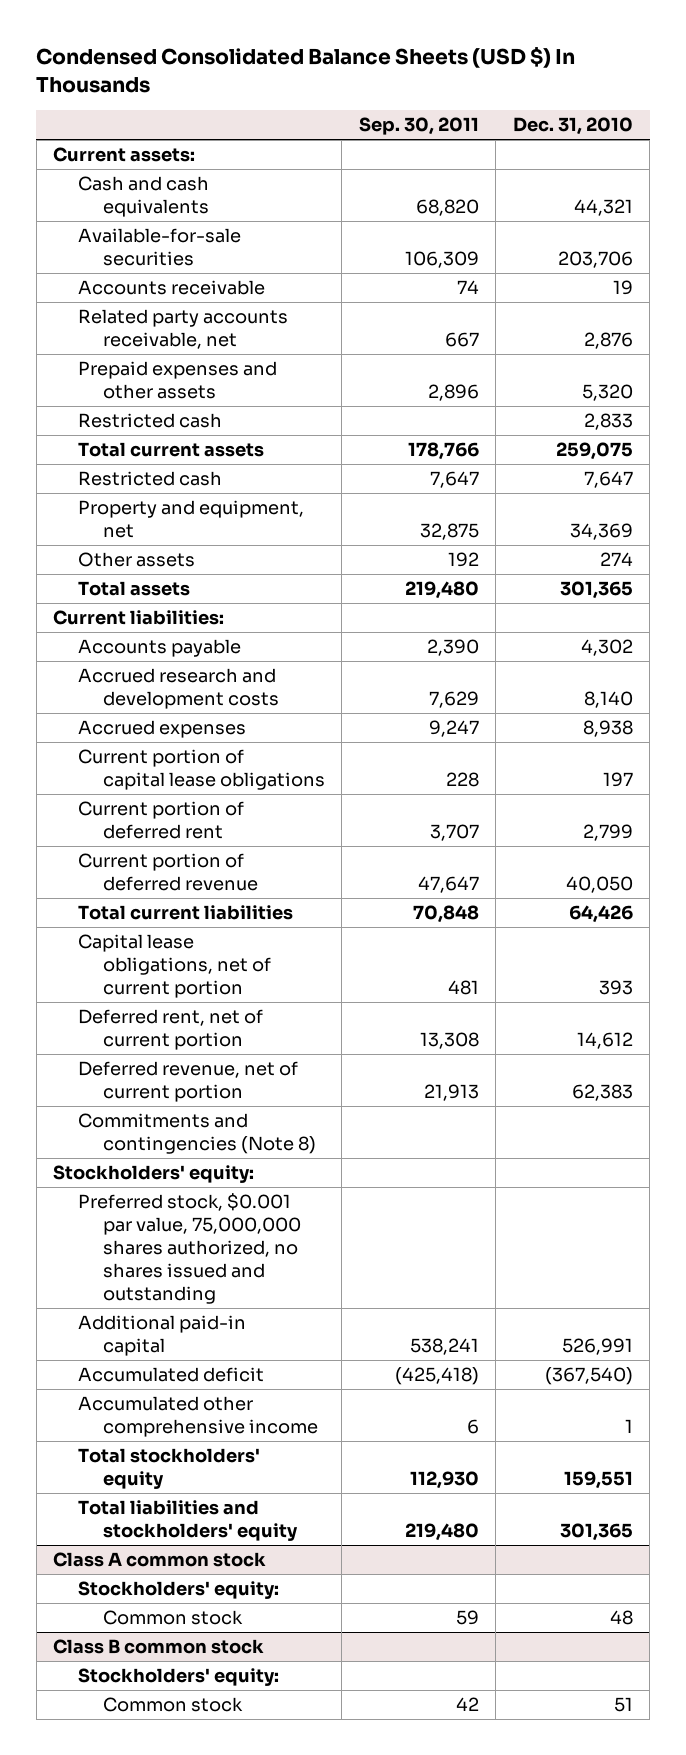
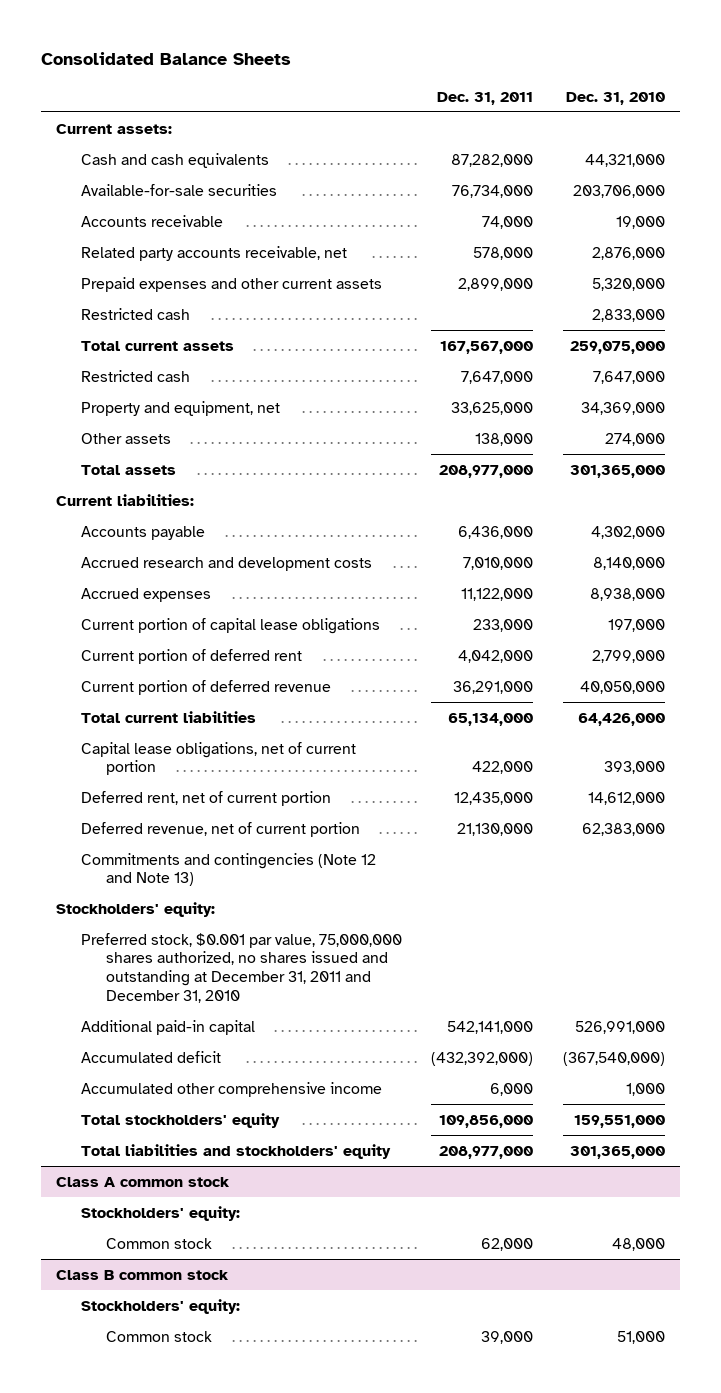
[36,47,576,94] Condensed Consolidated Balance Sheets (USD $) In Thousands -> [41,52,292,66] Consolidated Balance Sheets
[358,117,479,136] Sep. 30, 2011 -> none
none -> [437,91,534,105] Dec. 31, 2011
[573,199,633,217] 44,321 -> [585,153,666,167] 44,321,000
[557,251,633,269] 203,706 -> [573,184,666,198] 203,706,000
[612,280,633,296] 19 -> [616,215,666,229] 19,000
[583,332,633,350] 2,876 -> [592,246,666,260] 2,876,000
[77,361,277,400] Prepaid expenses and other assets -> [80,276,382,292] Prepaid expenses and other current assets
[581,384,633,402] 5,320 -> [592,277,666,291] 5,320,000
[583,413,633,431] 2,833 -> [592,308,666,322] 2,833,000
[555,442,633,461] 259,075 -> [570,340,666,354] 259,075,000
[583,471,633,489] 7,647 -> [593,370,666,384] 7,647,000
[569,523,633,541] 34,369 -> [581,401,666,415] 34,369,000
[599,552,633,567] 274 -> [605,432,666,446] 274,000
[559,581,633,600] 301,365 -> [570,464,666,478] 301,365,000
[580,639,633,657] 4,302 -> [591,525,666,539] 4,302,000
[583,691,633,709] 8,140 -> [593,556,666,570] 8,140,000
[582,720,633,738] 8,938 -> [590,587,666,601] 8,938,000
[602,772,633,788] 197 -> [608,618,666,632] 197,000
[582,824,633,842] 2,799 -> [592,649,666,663] 2,799,000
[565,876,633,894] 40,050 -> [580,680,666,694] 40,050,000
[568,905,633,924] 64,426 -> [578,712,666,726] 64,426,000
[598,980,633,996] 393 -> [604,761,666,775] 393,000
[576,1032,633,1050] 14,612 -> [588,791,666,805] 14,612,000
[571,1084,633,1102] 62,383 -> [582,822,666,836] 62,383,000
[77,1113,316,1155] Commitments and contingencies (Note 8) -> [80,852,376,887] Commitments and contingencies (Note 12 and Note 13)
[77,1193,301,1305] Preferred stock, $0.001 par value, 75,000,000 shares authorized, no shares issued and outstanding -> [80,932,402,1003] Preferred stock, $0.001 par value, 75,000,000 shares authorized, no shares issued and outstanding at December 31, 2011 and December 31, 2010
[561,1338,633,1356] 526,991 -> [575,1020,666,1034] 526,991,000
[544,1367,633,1386] (367,540) -> [563,1051,666,1066] (367,540,000)
[624,1419,633,1434] 1 -> [626,1082,666,1096] 1,000
[563,1471,633,1490] 159,551 -> [574,1114,666,1128] 159,551,000
[559,1523,633,1542] 301,365 -> [570,1145,666,1159] 301,365,000
[609,1610,633,1626] 48 -> [612,1237,666,1251] 48,000
[613,1697,633,1713] 51 -> [617,1330,666,1344] 51,000

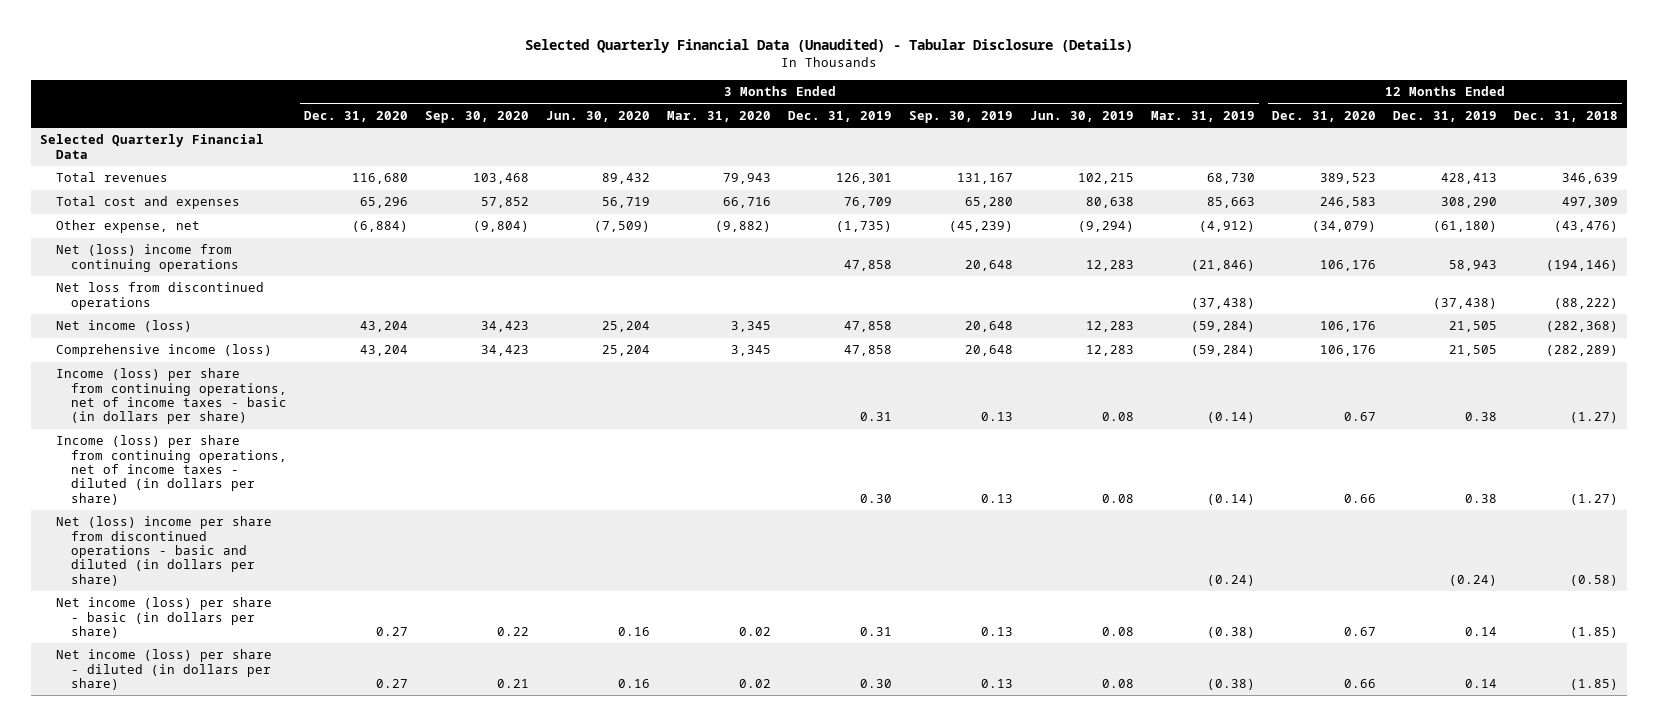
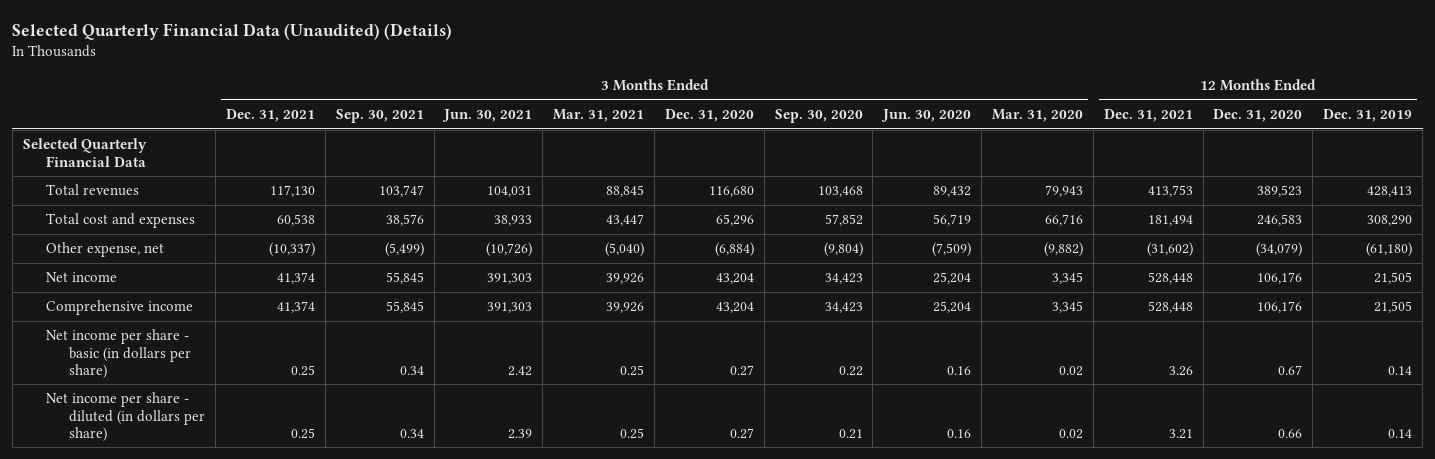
[524,39,1133,54] Selected Quarterly Financial Data (Unaudited) - Tabular Disclosure (Details) -> [12,22,453,40] Selected Quarterly Financial Data (Unaudited) (Details)
[788,110,893,122] Dec. 31, 2019 -> none
[909,110,1014,123] Sep. 30, 2019 -> none
[1030,110,1135,122] Jun. 30, 2019 -> none
[1151,110,1256,122] Mar. 31, 2019 -> none
[1514,110,1619,122] Dec. 31, 2018 -> none
none -> [226,109,316,123] Dec. 31, 2021
none -> [335,109,424,124] Sep. 30, 2021
none -> [442,109,533,123] Jun. 30, 2021
none -> [553,109,645,123] Mar. 31, 2021
none -> [1103,109,1193,123] Dec. 31, 2021
[55,244,240,272] Net (loss) income from continuing operations -> none
[55,282,264,310] Net loss from discontinued operations -> none
[55,368,288,425] Income (loss) per share from continuing operations, net of income taxes - basic (in dollars per share) -> none
[55,435,288,505] Income (loss) per share from continuing operations, net of income taxes - diluted (in dollars per share) -> none
[55,516,272,586] Net (loss) income per share from discontinued operations - basic and diluted (in dollars per share) -> none
[55,320,192,333] Net income (loss) -> [46,272,118,283] Net income
[55,344,272,358] Comprehensive income (loss) -> [46,300,194,316] Comprehensive income
[55,597,272,638] Net income (loss) per share - basic (in dollars per share) -> [46,329,192,380] Net income per share - basic (in dollars per share)
[55,649,272,690] Net income (loss) per share - diluted (in dollars per share) -> [46,392,206,443] Net income per share - diluted (in dollars per share)

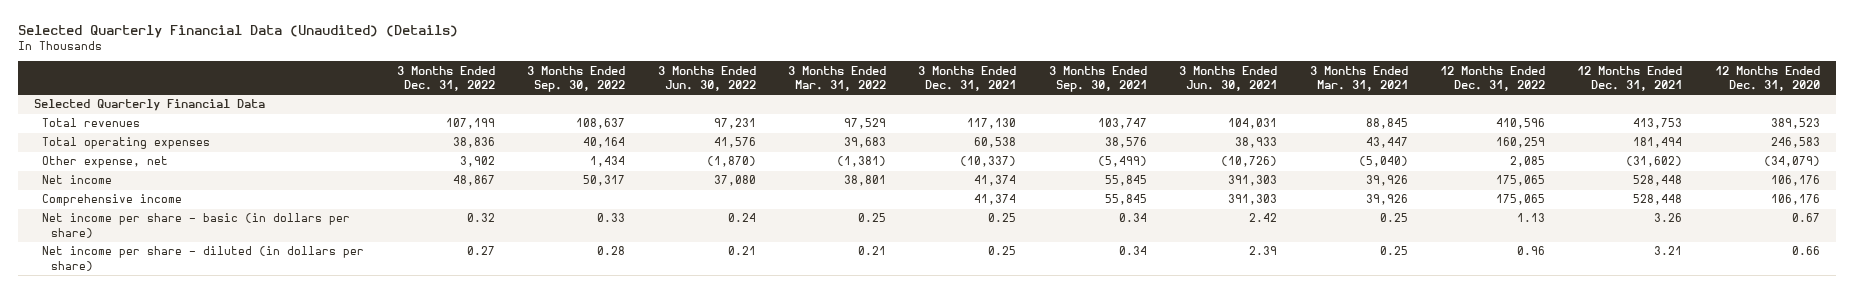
[664,109,754,123] Dec. 31, 2020 -> none
[774,109,863,124] Sep. 30, 2020 -> none
[881,109,972,123] Jun. 30, 2020 -> none
[992,109,1084,123] Mar. 31, 2020 -> none
[1323,109,1413,123] Dec. 31, 2019 -> none
none -> [396,65,495,92] 3 Months Ended Dec. 31, 2022
none -> [527,65,626,93] 3 Months Ended Sep. 30, 2022
none -> [657,65,756,92] 3 Months Ended Jun. 30, 2022
none -> [787,65,886,92] 3 Months Ended Mar. 31, 2022
none -> [1439,65,1545,92] 12 Months Ended Dec. 31, 2022
[46,213,196,229] Total cost and expenses -> [42,137,211,150] Total operating expenses

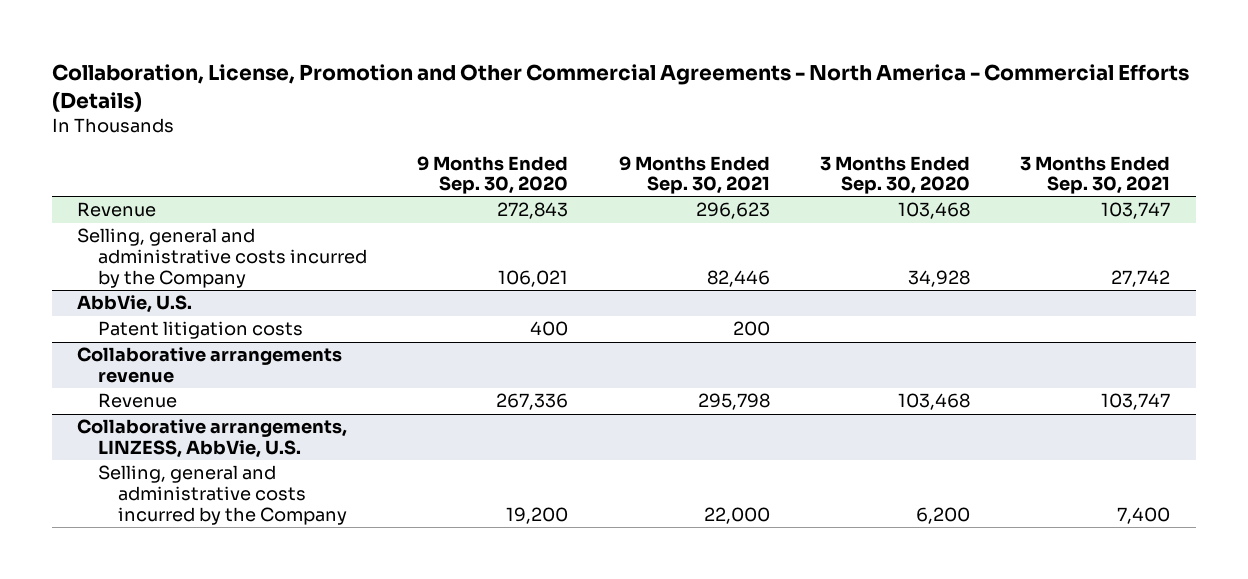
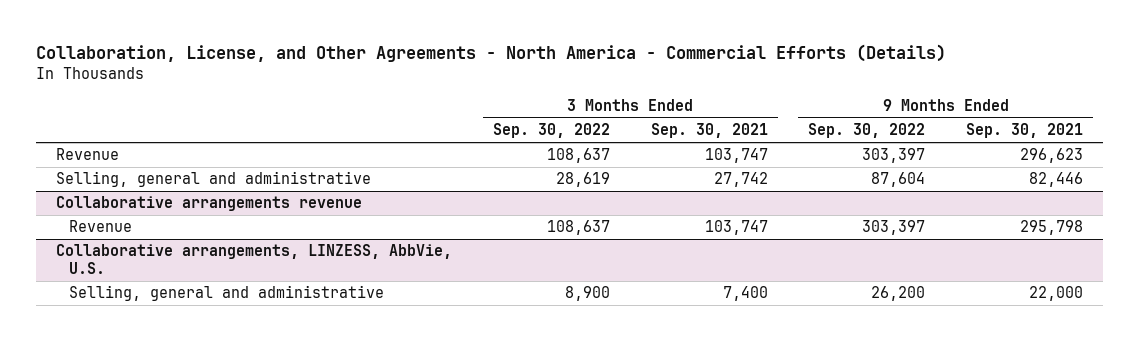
[52,64,1190,113] Collaboration, License, Promotion and Other Commercial Agreements - North America - Commercial Efforts (Details) -> [35,43,946,62] Collaboration, License, and Other Agreements - North America - Commercial Efforts (Details)
[417,155,569,195] 9 Months Ended Sep. 30, 2020 -> none
[819,155,970,195] 3 Months Ended Sep. 30, 2020 -> none
none -> [492,123,610,139] Sep. 30, 2022
none -> [808,123,926,139] Sep. 30, 2022
[77,295,193,314] AbbVie, U.S. -> none
[97,321,303,340] Patent litigation costs -> none
[77,228,367,288] Selling, general and administrative costs incurred by the Company -> [56,171,372,188] Selling, general and administrative
[97,465,348,525] Selling, general and administrative costs incurred by the Company -> [69,285,385,302] Selling, general and administrative

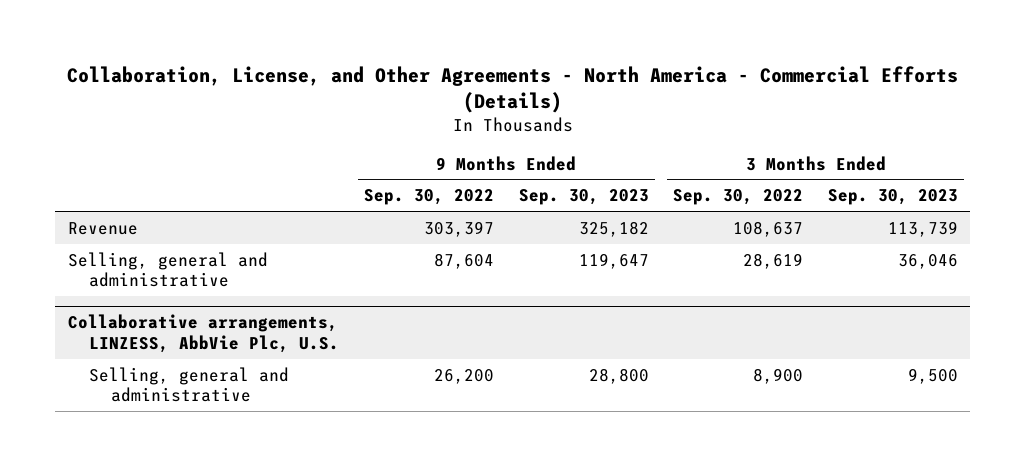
[650,123,768,139] Sep. 30, 2021 -> none
[965,123,1083,139] Sep. 30, 2021 -> none
none -> [518,189,649,206] Sep. 30, 2023
none -> [828,189,959,206] Sep. 30, 2023
[56,196,363,212] Collaborative arrangements revenue -> none
[69,220,133,233] Revenue -> none
[56,244,453,275] Collaborative arrangements, LINZESS, AbbVie, U.S. -> [67,314,340,353] Collaborative arrangements, LINZESS, AbbVie Plc, U.S.

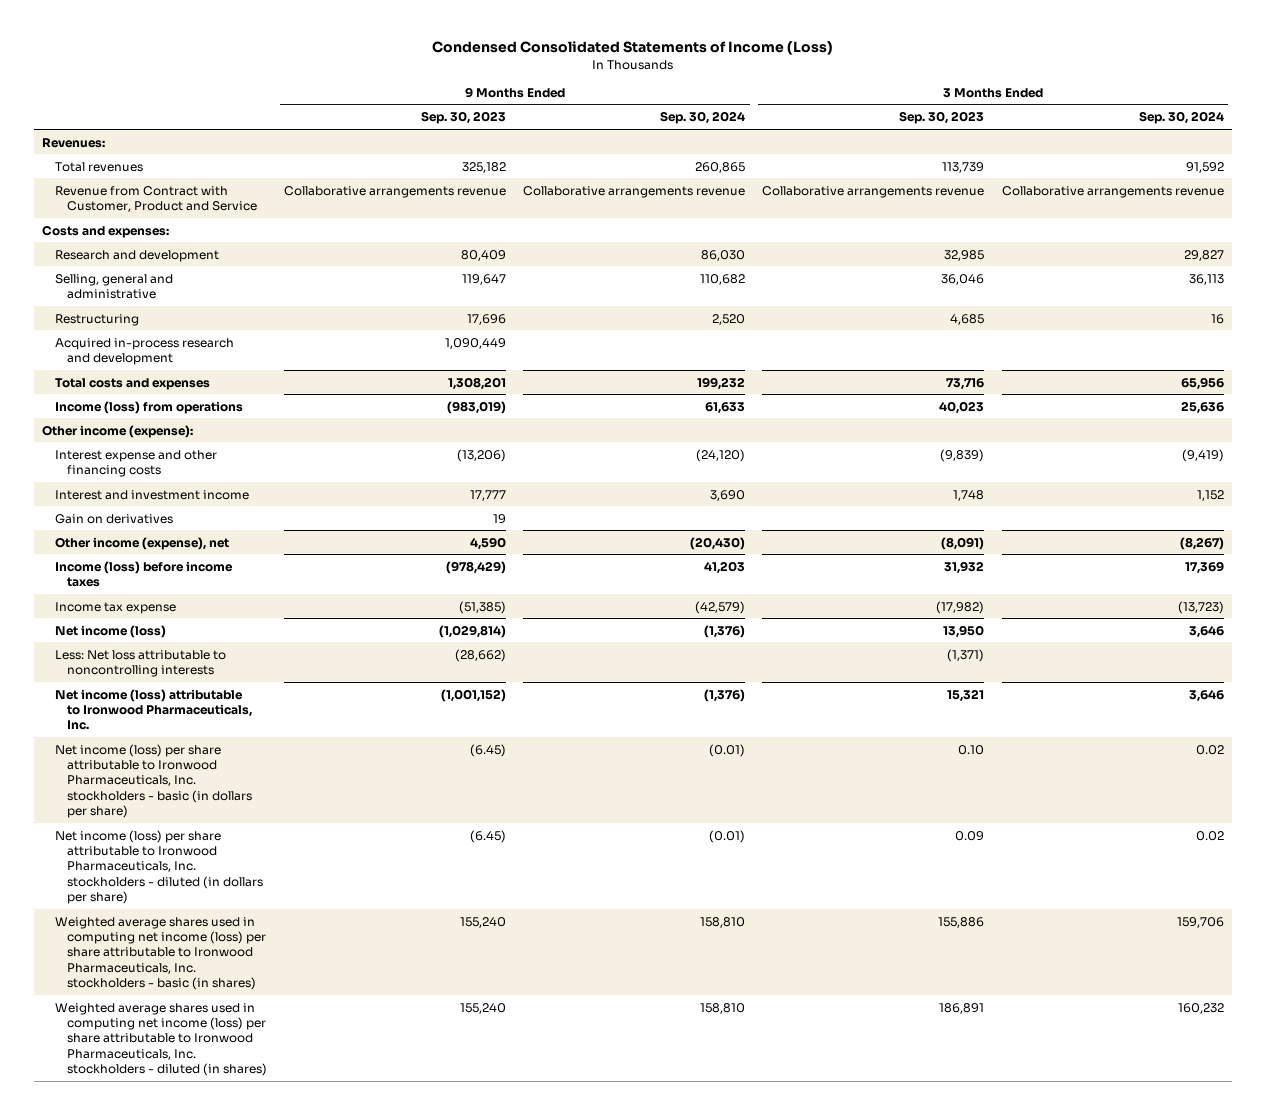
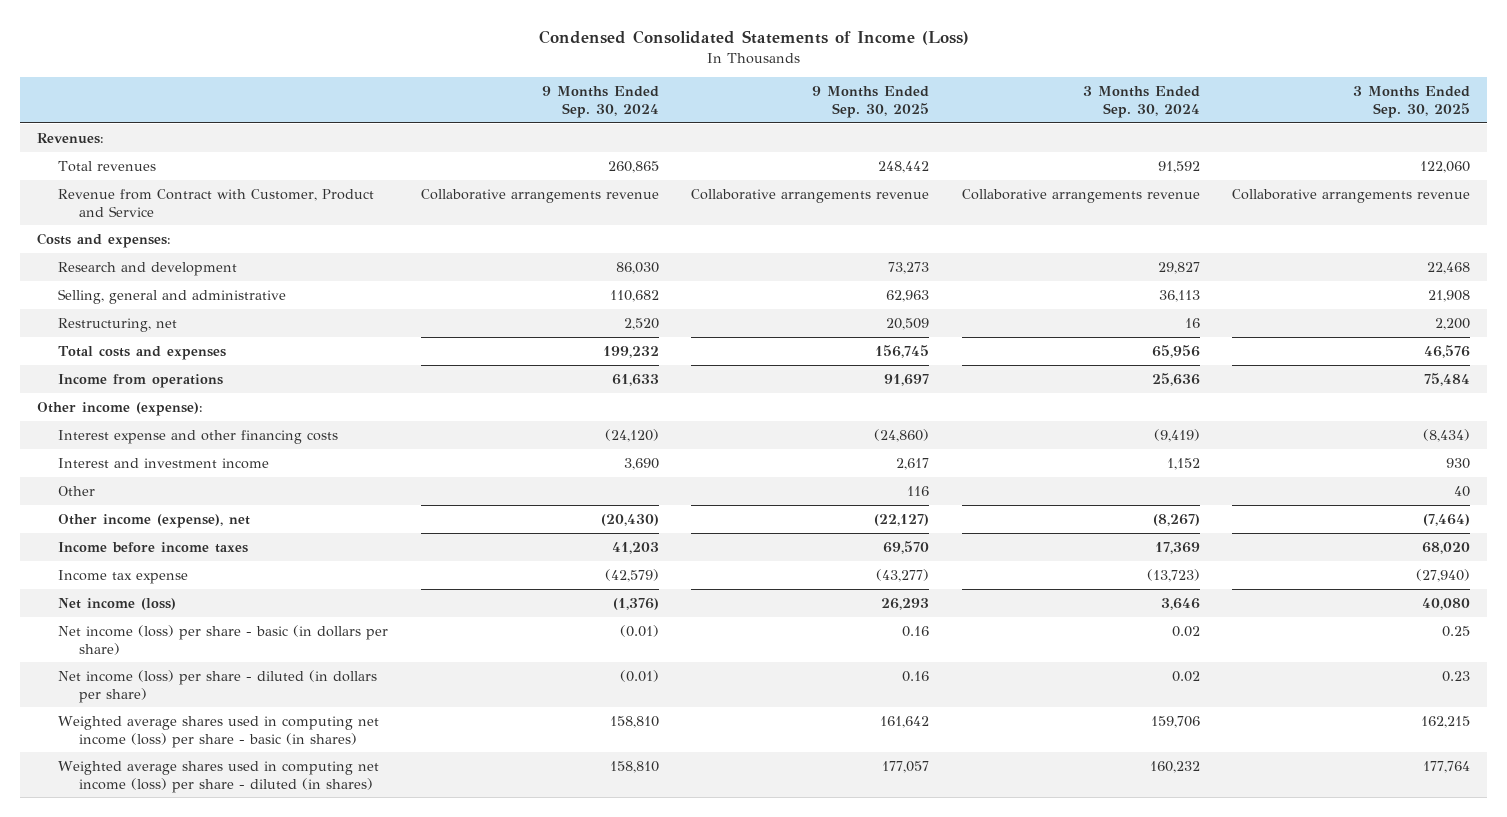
[421,111,507,125] Sep. 30, 2023 -> none
[899,111,985,125] Sep. 30, 2023 -> none
none -> [812,86,930,118] 9 Months Ended Sep. 30, 2025
none -> [1353,86,1471,118] 3 Months Ended Sep. 30, 2025
[54,337,234,365] Acquired in-process research and development -> none
[54,313,139,326] Restructuring -> [57,317,177,332] Restructuring, net
[54,400,243,414] Income (loss) from operations -> [57,373,223,388] Income from operations
[54,513,173,524] Gain on derivatives -> none
none -> [57,485,95,496] Other
[54,560,233,587] Income (loss) before income taxes -> [57,541,248,553] Income before income taxes
[54,649,226,677] Less: Net loss attributable to noncontrolling interests -> none
[54,688,252,731] Net income (loss) attributable to Ironwood Pharmaceuticals, Inc. -> none
[54,743,252,819] Net income (loss) per share attributable to Ironwood Pharmaceuticals, Inc. stockholders - basic (in dollars per share) -> [57,624,388,655] Net income (loss) per share - basic (in dollars per share)
[54,829,263,905] Net income (loss) per share attributable to Ironwood Pharmaceuticals, Inc. stockholders - diluted (in dollars per share) -> [57,669,377,703] Net income (loss) per share - diluted (in dollars per share)
[54,916,266,991] Weighted average shares used in computing net income (loss) per share attributable to Ironwood Pharmaceuticals, Inc. stockholders - basic (in shares) -> [57,715,379,748] Weighted average shares used in computing net income (loss) per share - basic (in shares)
[54,1002,267,1077] Weighted average shares used in computing net income (loss) per share attributable to Ironwood Pharmaceuticals, Inc. stockholders - diluted (in shares) -> [57,760,379,793] Weighted average shares used in computing net income (loss) per share - diluted (in shares)

